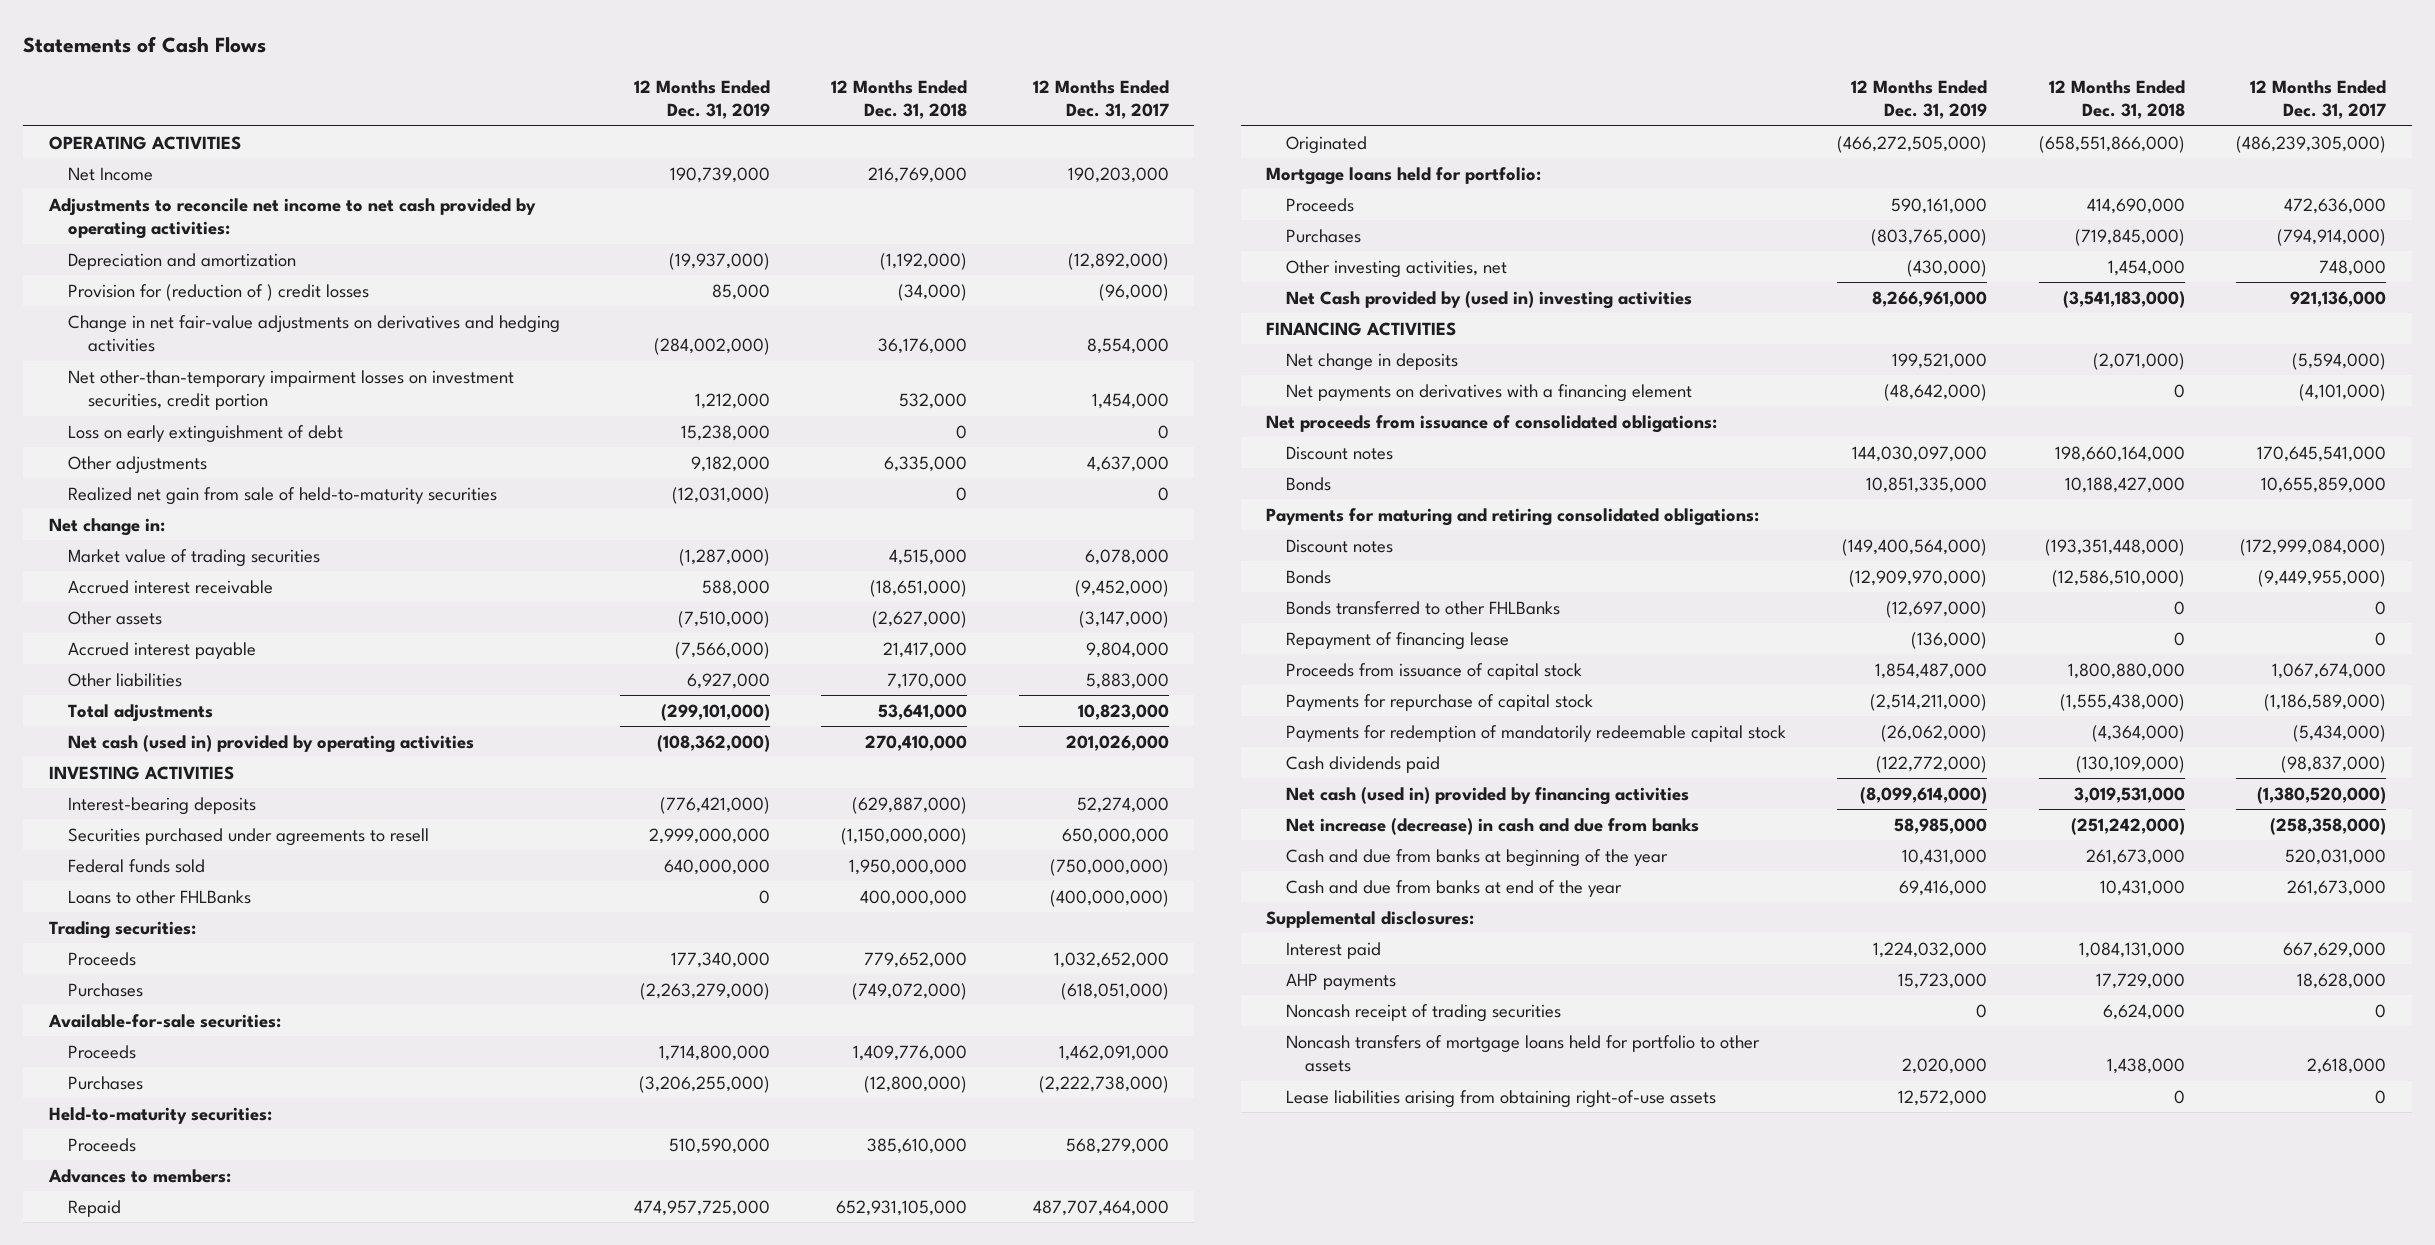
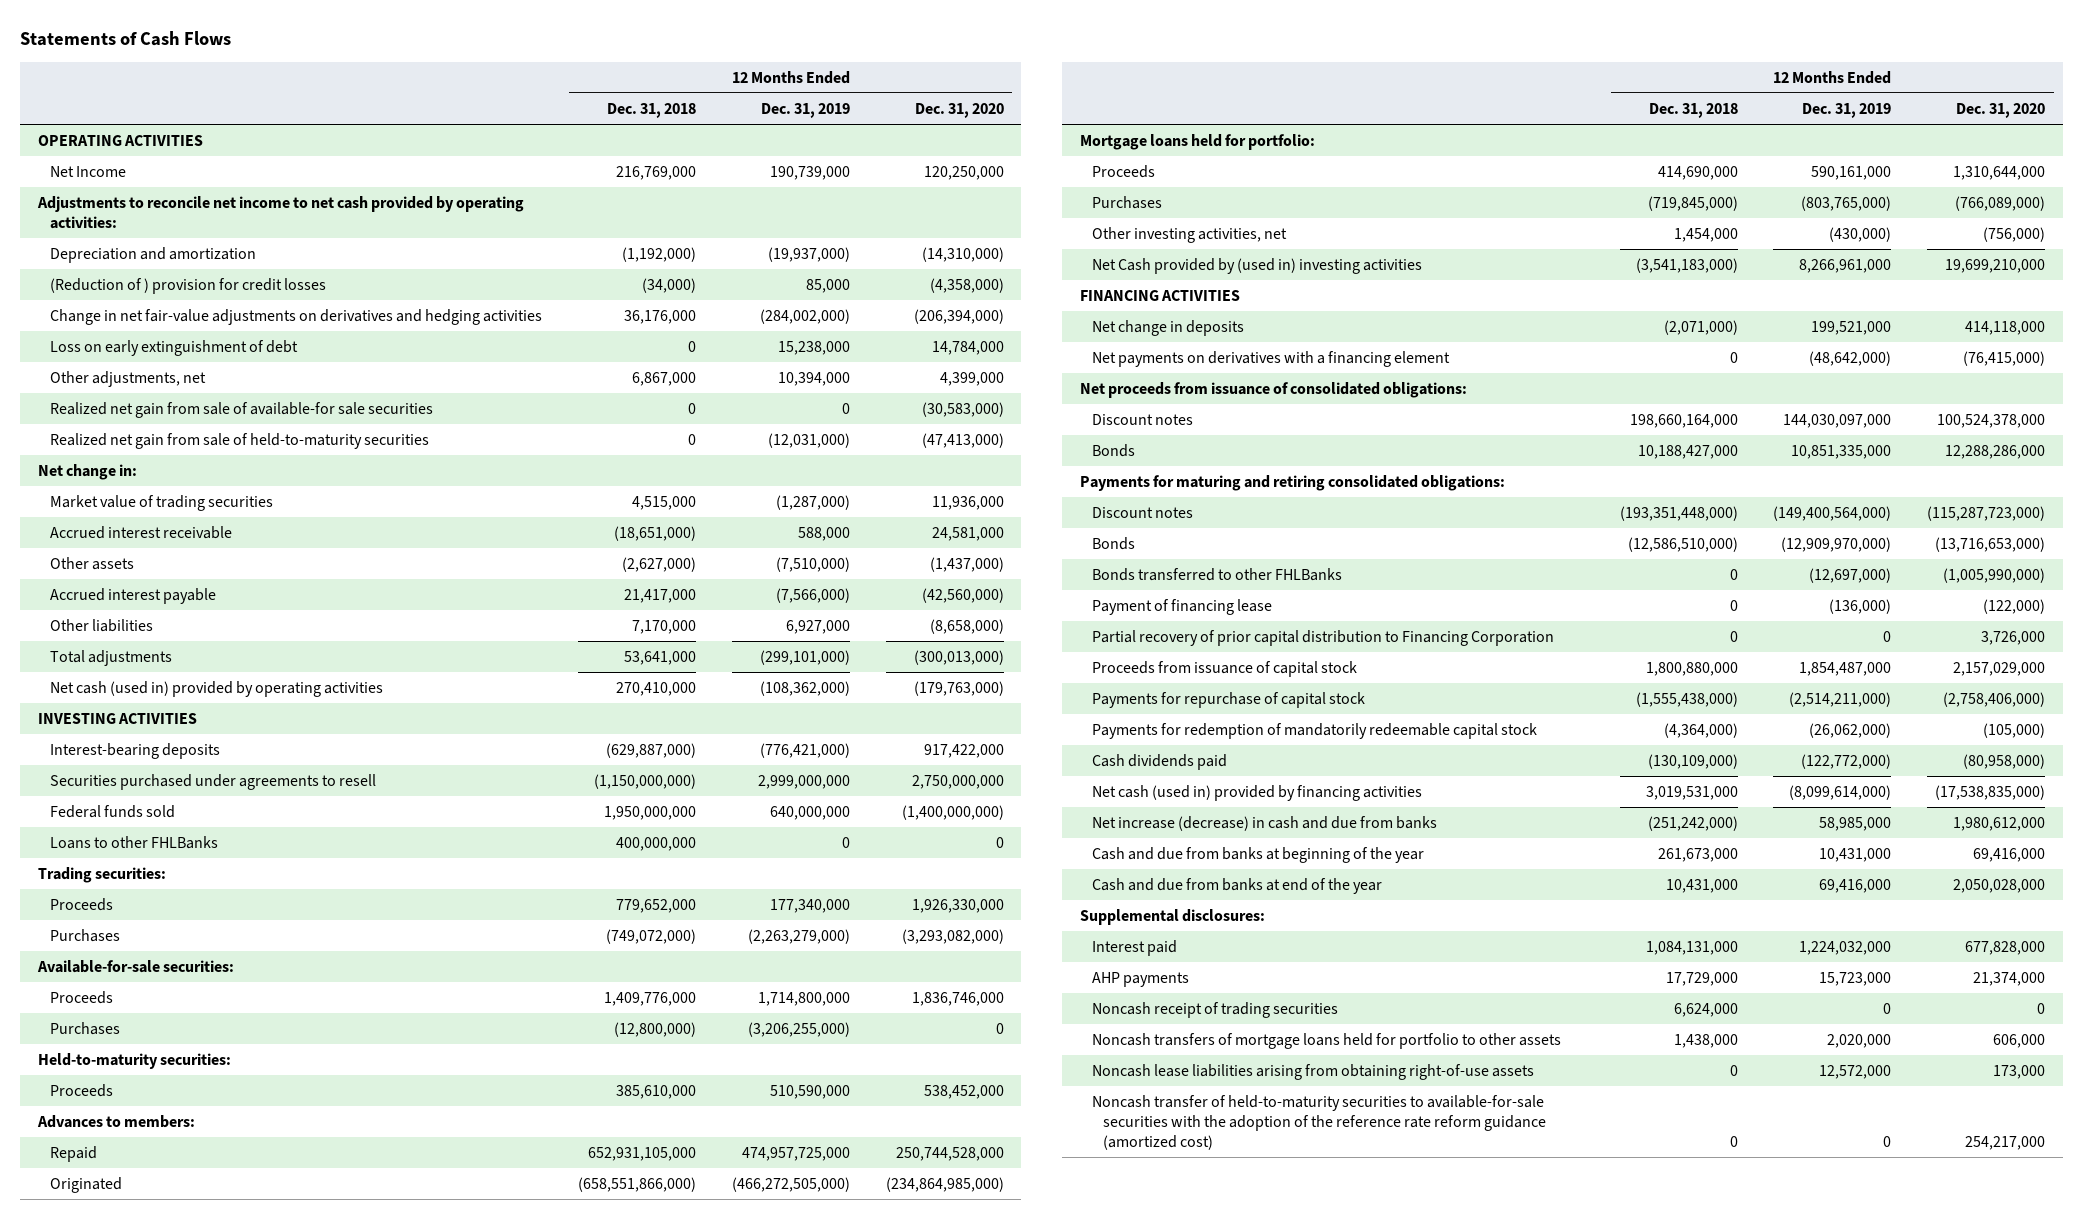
[1032,79,1169,120] 12 Months Ended Dec. 31, 2017 -> none
none -> [914,103,1004,119] Dec. 31, 2020
[68,283,370,301] Provision for (reduction of ) credit losses -> [49,278,326,295] (Reduction of ) provision for credit losses
[68,369,515,411] Net other-than-temporary impairment losses on investment securities, credit portion -> none
[68,455,208,474] Other adjustments -> [49,371,206,388] Other adjustments, net
[690,455,770,472] 9,182,000 -> [777,372,850,387] 10,394,000
[884,455,968,472] 6,335,000 -> [631,372,696,387] 6,867,000
none -> [49,402,433,419] Realized net gain from sale of available-for sale securities
[1285,631,1509,650] Repayment of financing lease -> [1091,599,1272,616] Payment of financing lease
none -> [1091,630,1554,647] Partial recovery of prior capital distribution to Financing Corporation
[1285,1089,1716,1108] Lease liabilities arising from obtaining right-of-use assets -> [1091,1064,1534,1081] Noncash lease liabilities arising from obtaining right-of-use assets
none -> [1091,1095,1547,1150] Noncash transfer of held-to-maturity securities to available-for-sale securities with the adoption of the reference rate reform guidance (amortized cost)

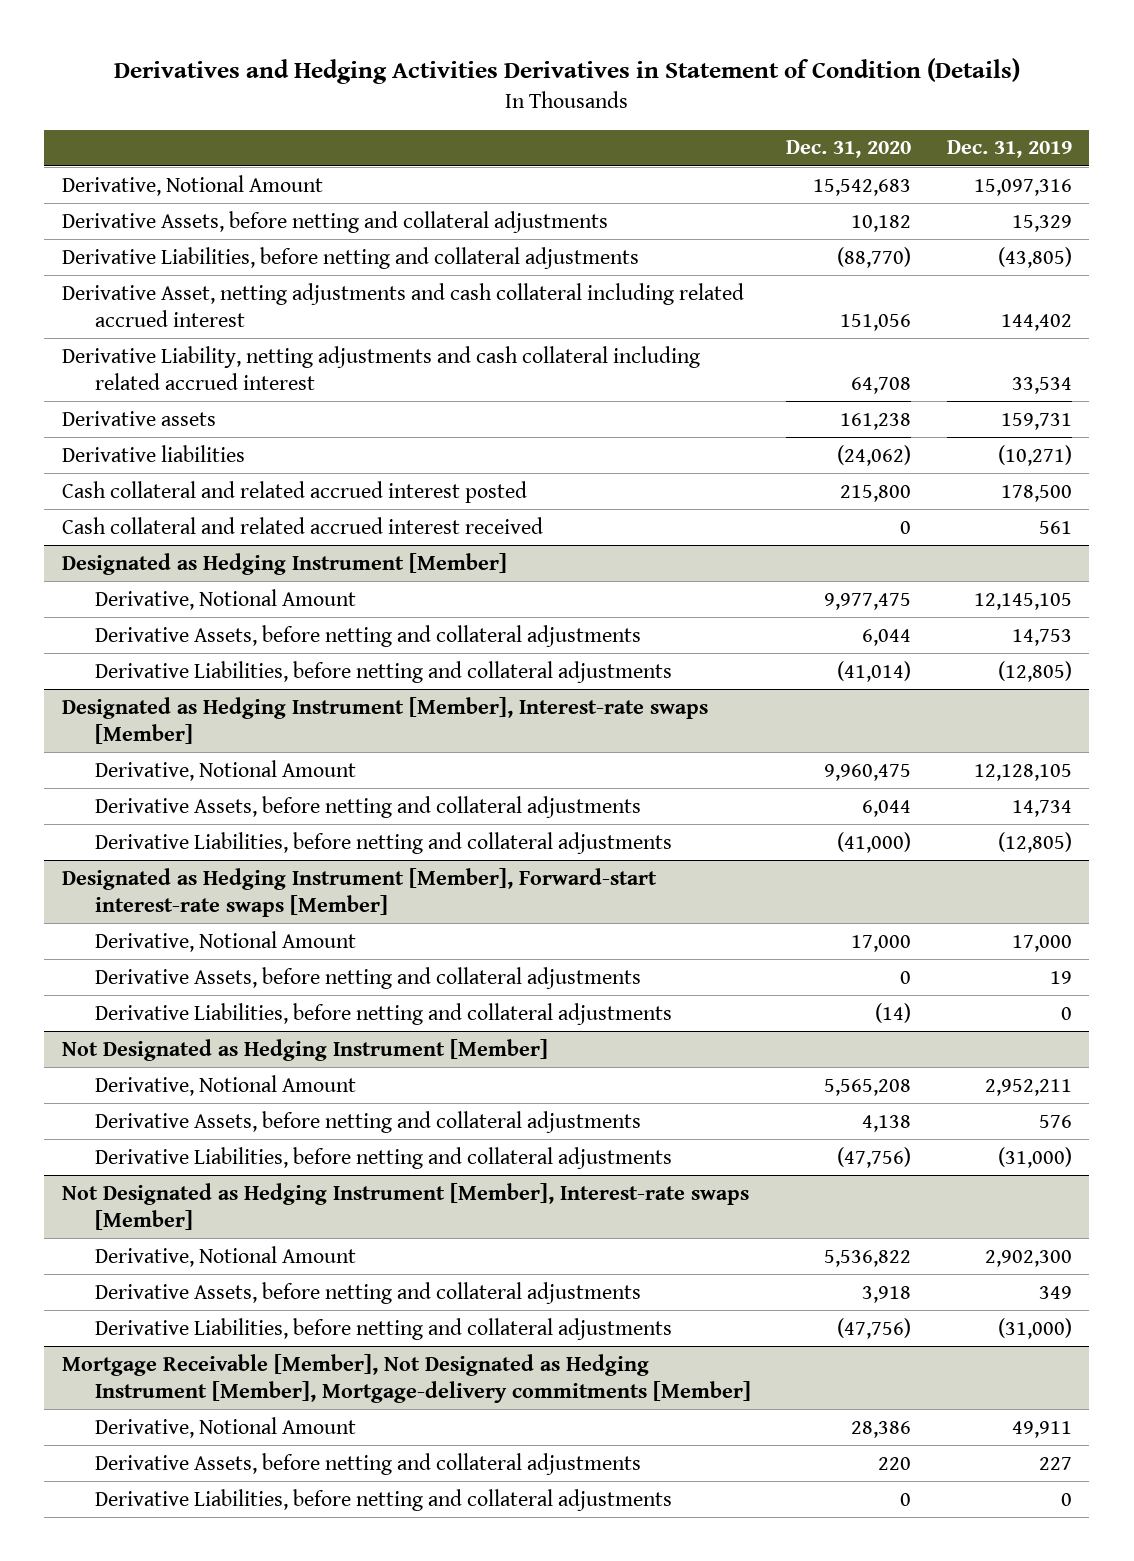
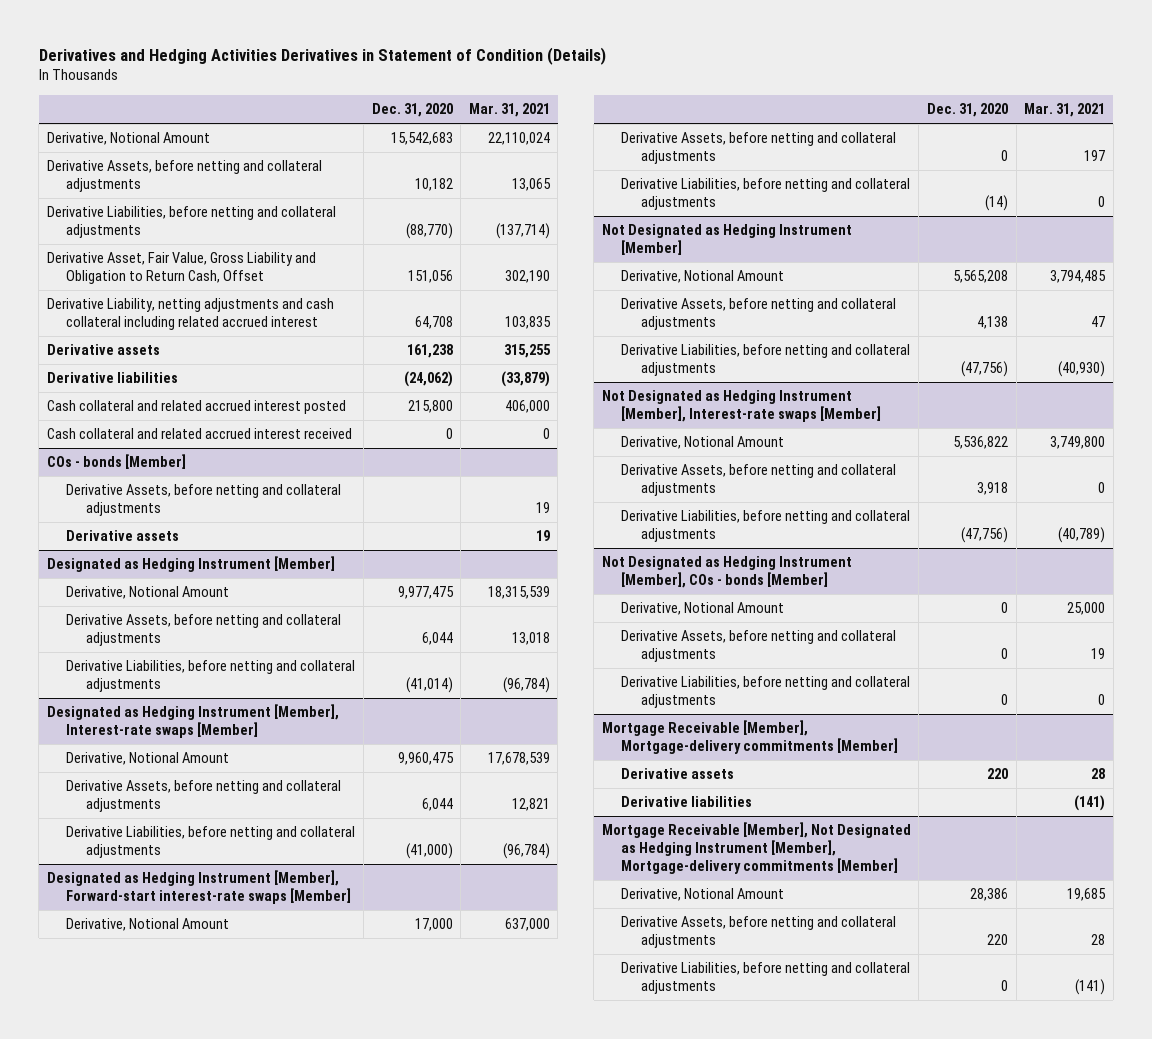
[946,140,1072,159] Dec. 31, 2019 -> none
none -> [468,103,550,118] Mar. 31, 2021
[61,282,744,328] Derivative Asset, netting adjustments and cash collateral including related accrued interest -> [46,252,316,284] Derivative Asset, Fair Value, Gross Liability and Obligation to Return Cash, Offset
none -> [46,454,186,470] COs - bonds [Member]
none -> [66,484,342,516] Derivative Assets, before netting and collateral adjustments
none -> [66,530,180,542] Derivative assets
none -> [601,556,852,588] Not Designated as Hedging Instrument [Member], COs - bonds [Member]
none -> [621,602,785,616] Derivative, Notional Amount
none -> [621,630,897,662] Derivative Assets, before netting and collateral adjustments
none -> [621,676,911,708] Derivative Liabilities, before netting and collateral adjustments
none -> [601,720,899,754] Mortgage Receivable [Member], Mortgage-delivery commitments [Member]
none -> [621,768,735,780] Derivative assets
none -> [621,796,753,808] Derivative liabilities

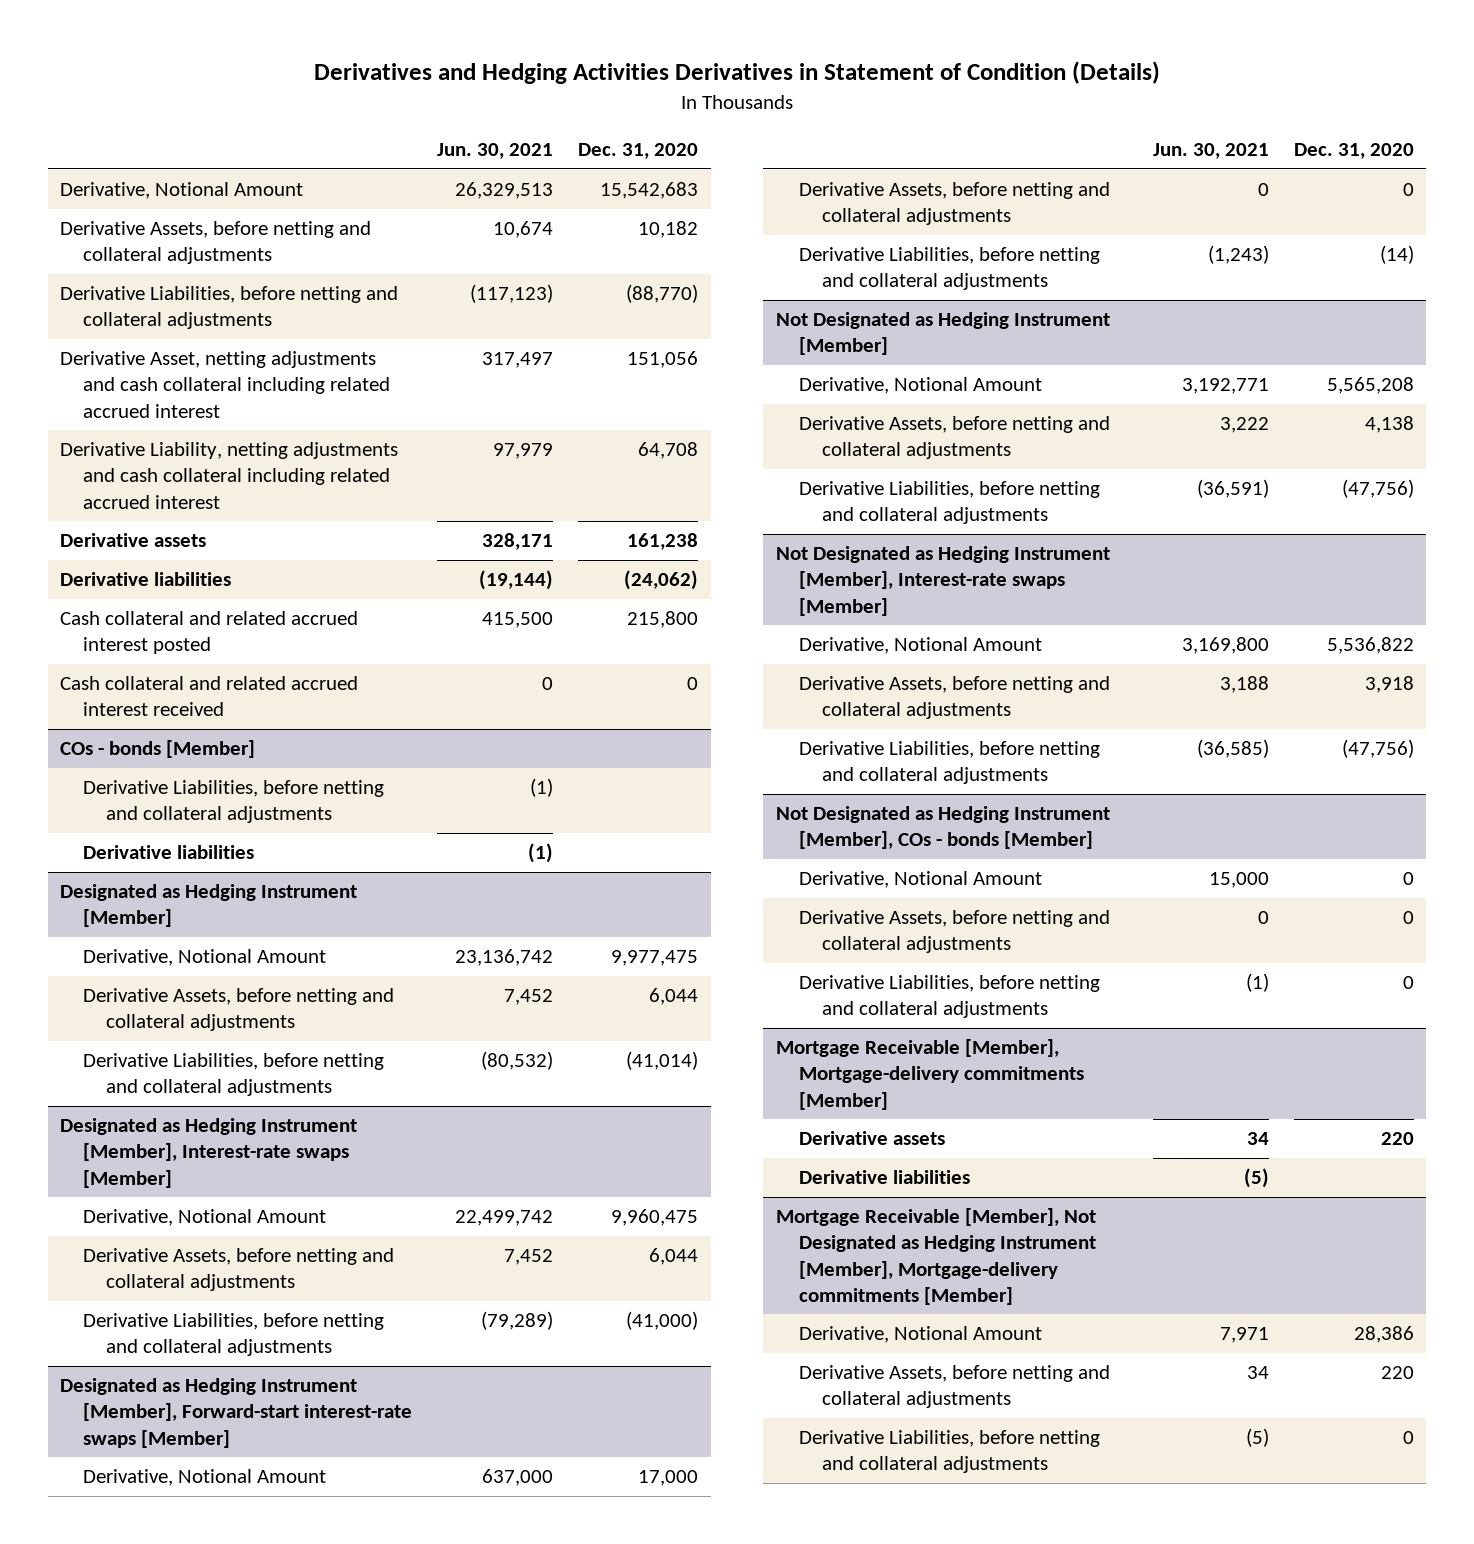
[468,103,550,118] Mar. 31, 2021 -> none
none -> [437,143,554,160] Jun. 30, 2021
[46,252,316,284] Derivative Asset, Fair Value, Gross Liability and Obligation to Return Cash, Offset -> [60,351,391,418] Derivative Asset, netting adjustments and cash collateral including related accrued interest
[66,530,180,542] Derivative assets -> none
[66,484,342,516] Derivative Assets, before netting and collateral adjustments -> [83,780,385,824] Derivative Liabilities, before netting and collateral adjustments
none -> [83,845,255,860] Derivative liabilities

